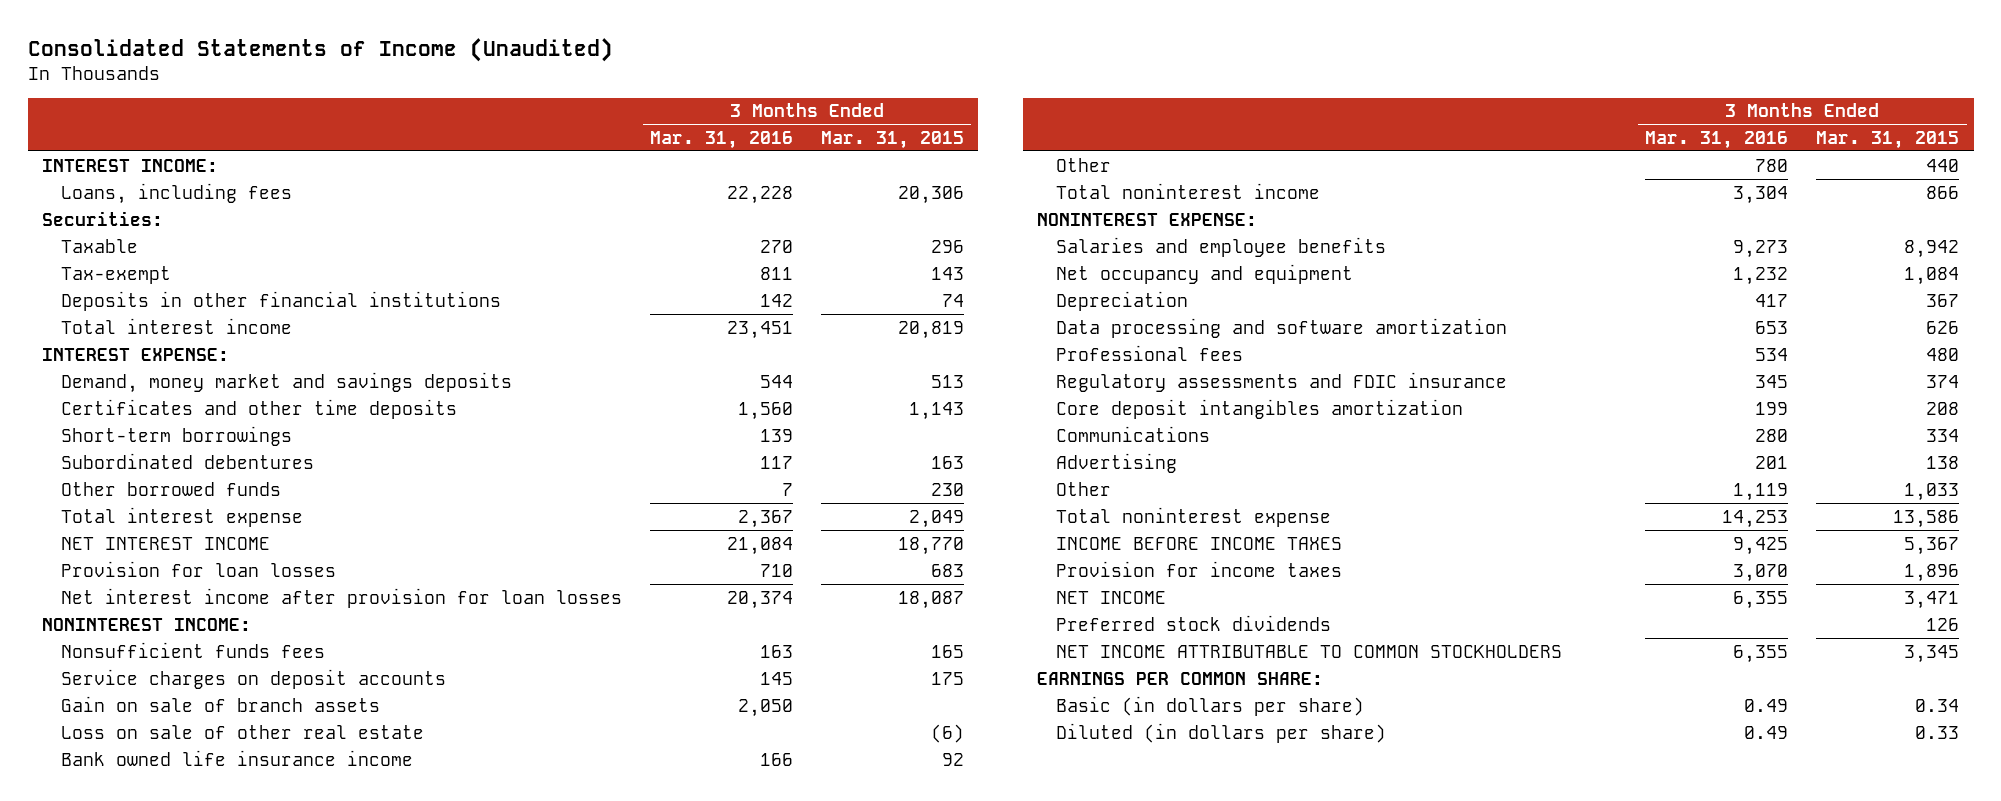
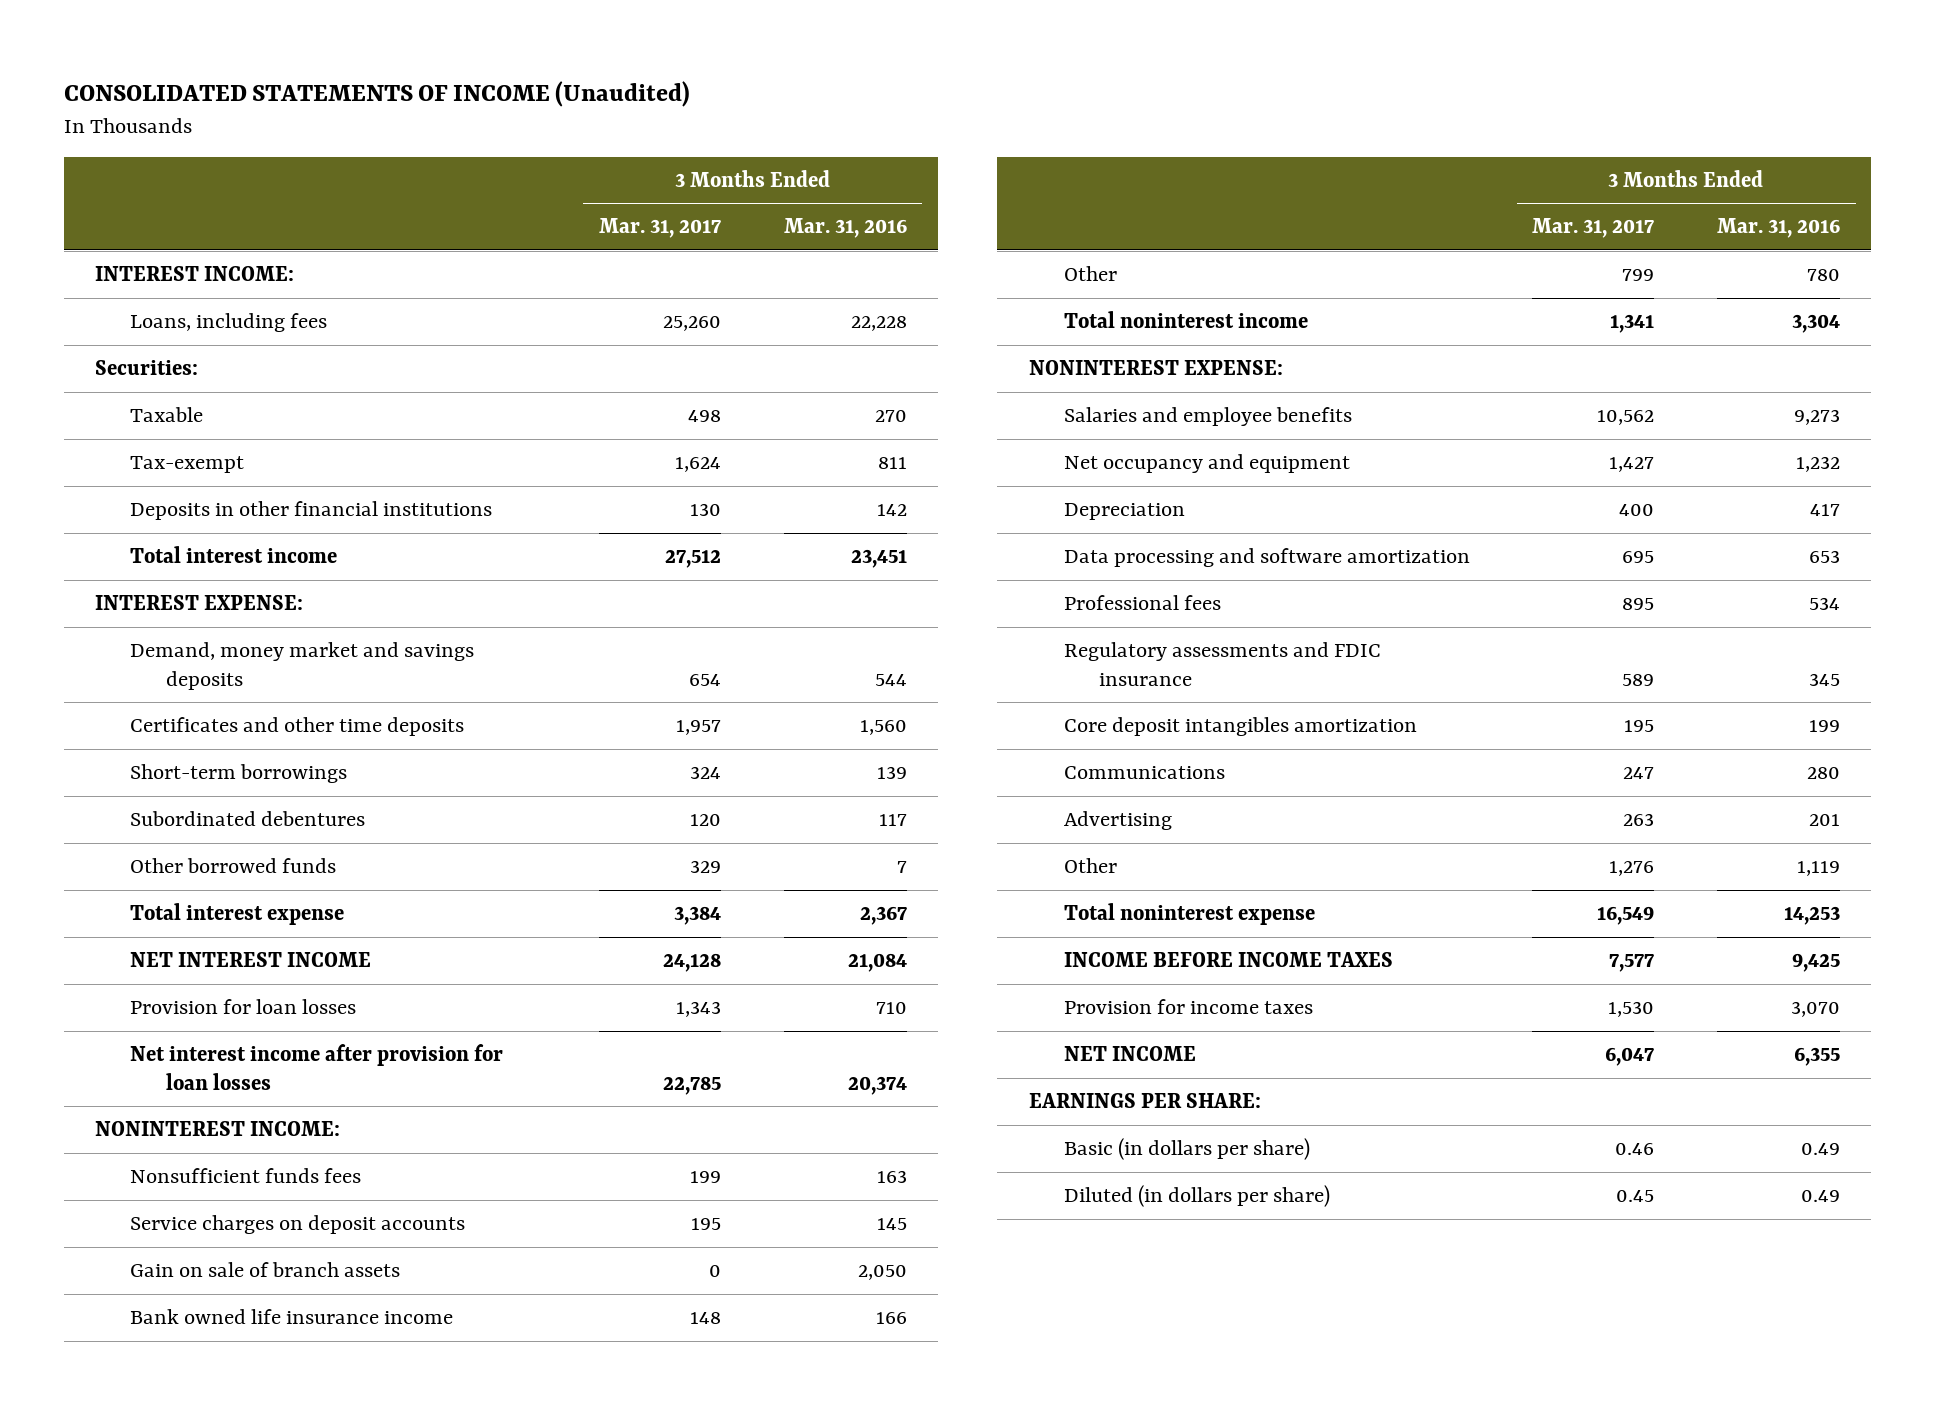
[27,37,613,62] Consolidated Statements of Income (Unaudited) -> [63,80,690,107] CONSOLIDATED STATEMENTS OF INCOME (Unaudited)
[821,130,965,149] Mar. 31, 2015 -> none
none -> [598,218,721,239] Mar. 31, 2017
[60,724,424,739] Loss on sale of other real estate -> none
[1056,614,1332,631] Preferred stock dividends -> none
[1056,644,1563,658] NET INCOME ATTRIBUTABLE TO COMMON STOCKHOLDERS -> none
[1037,671,1324,685] EARNINGS PER COMMON SHARE: -> [1028,1093,1261,1109] EARNINGS PER SHARE:

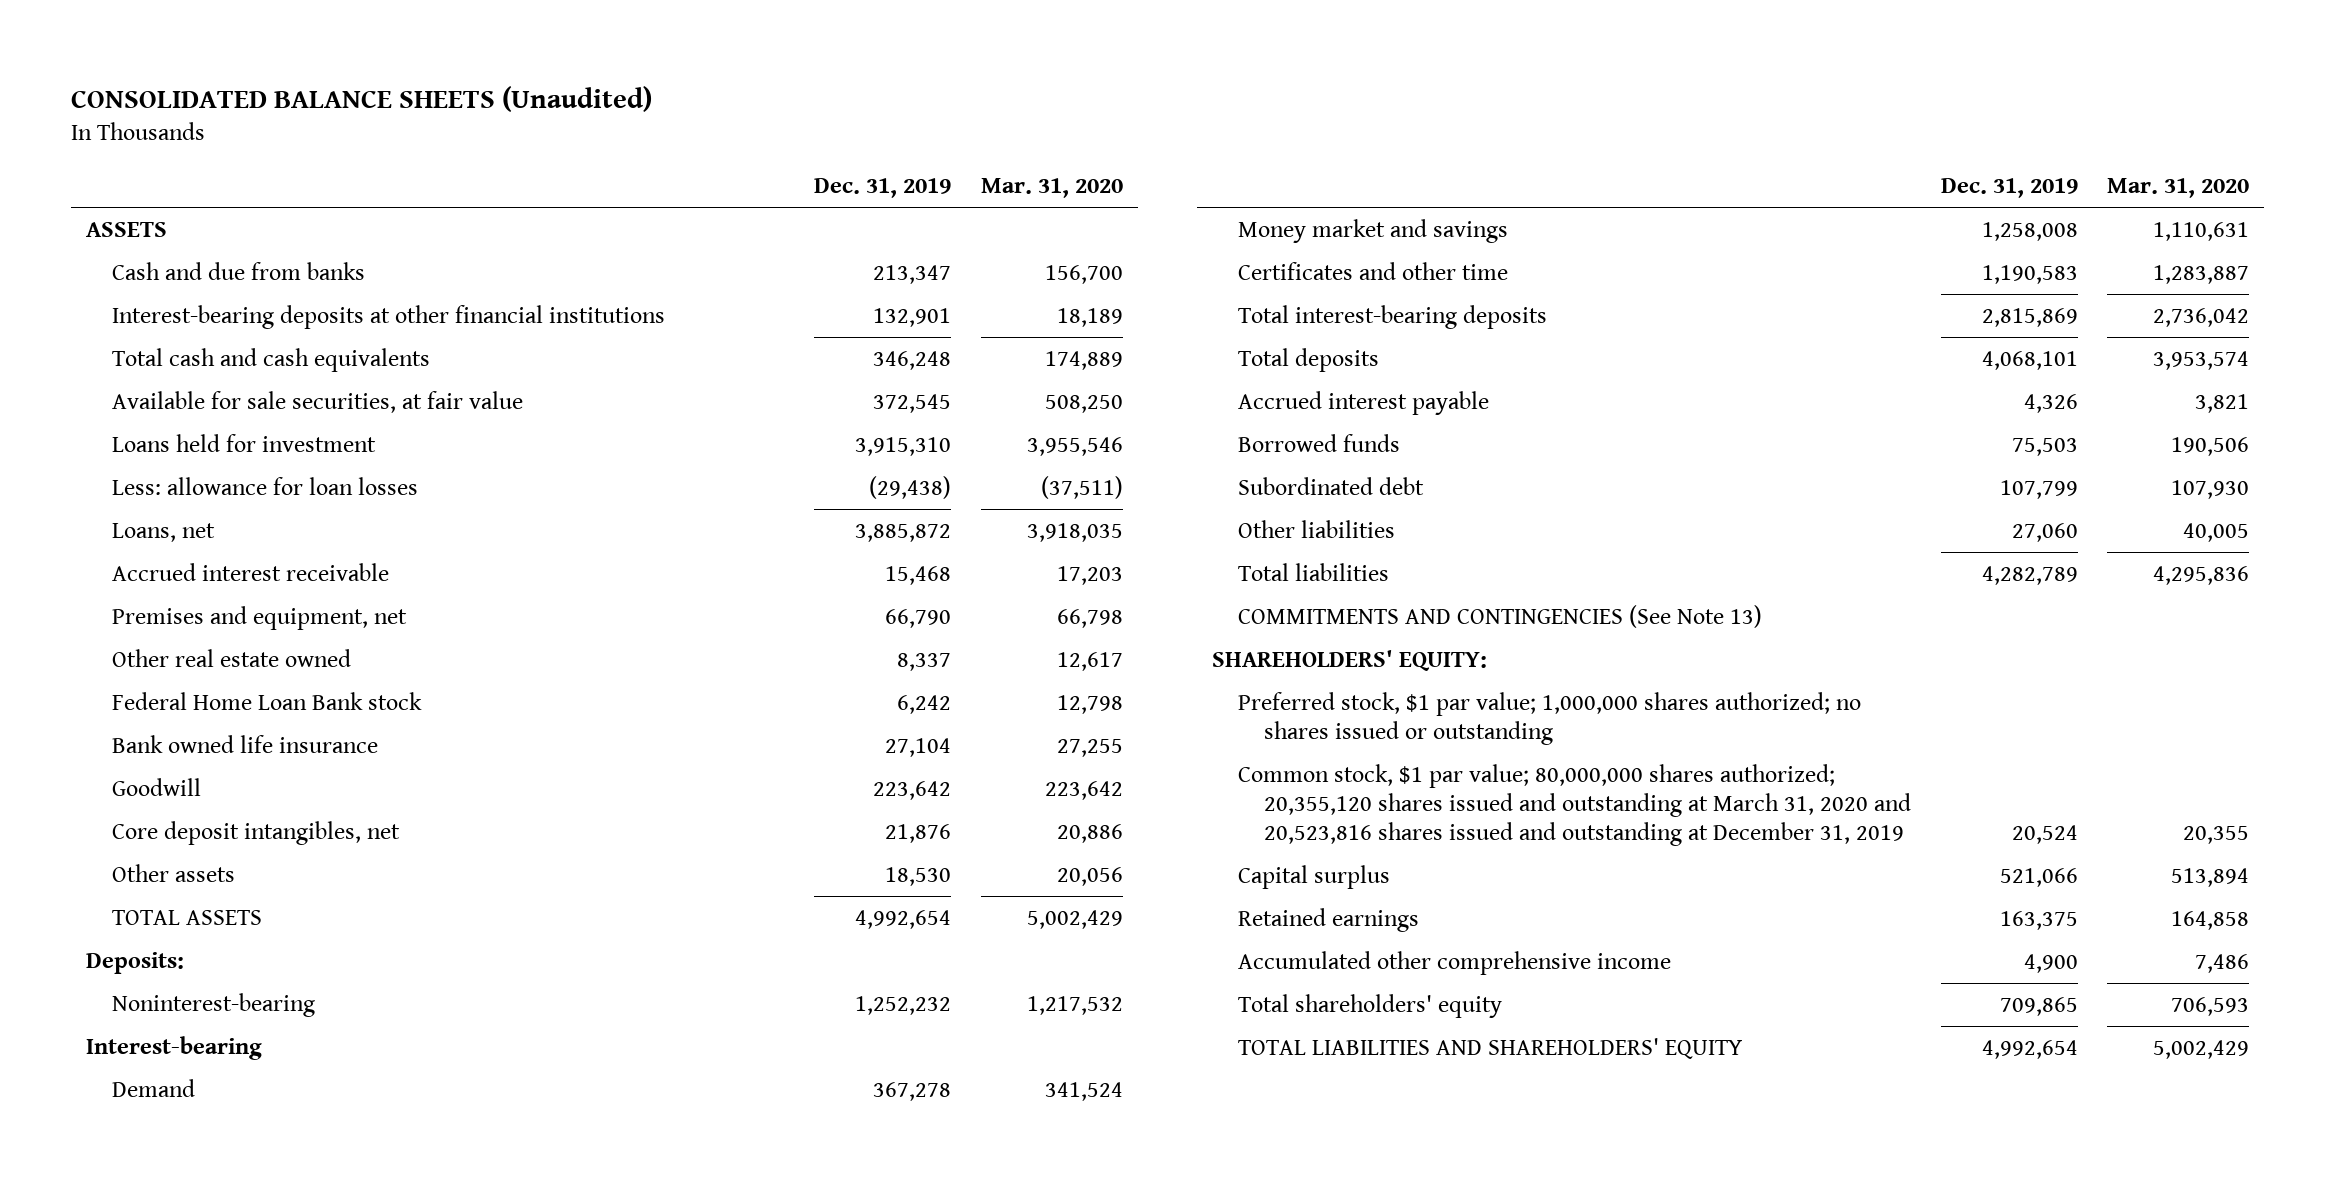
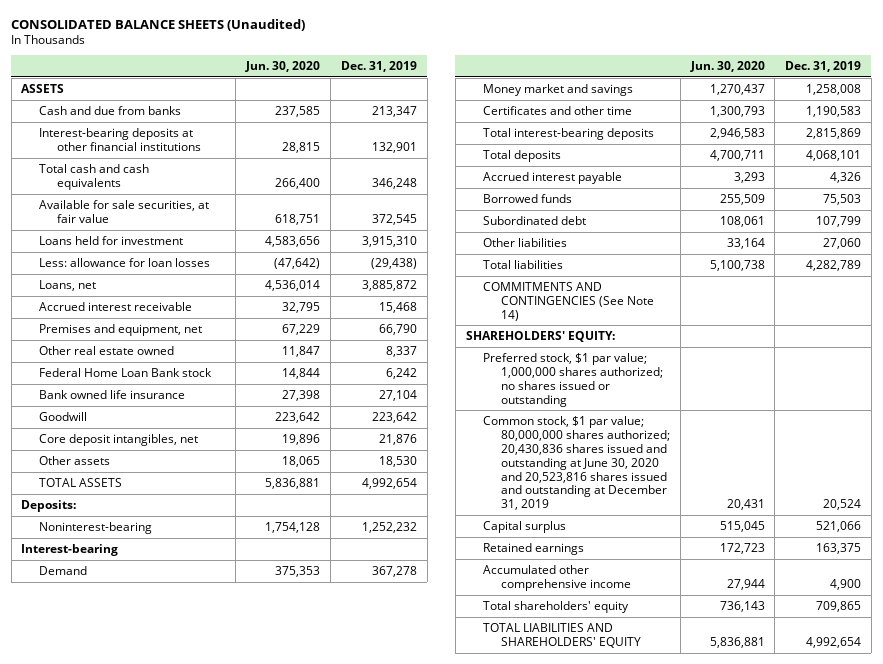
[981,177,1124,198] Mar. 31, 2020 -> none
none -> [245,61,321,73] Jun. 30, 2020
[1238,605,1763,629] COMMITMENTS AND CONTINGENCIES (See Note 13) -> [483,281,654,321] COMMITMENTS AND CONTINGENCIES (See Note 14)
[1238,764,1911,846] Common stock, $1 par value; 80,000,000 shares authorized; 20,355,120 shares issued and outstanding at March 31, 2020 and 20,523,816 shares issued and outstanding at December 31, 2019 -> [483,415,670,511] Common stock, $1 par value; 80,000,000 shares authorized; 20,430,836 shares issued and outstanding at June 30, 2020 and 20,523,816 shares issued and outstanding at December 31, 2019

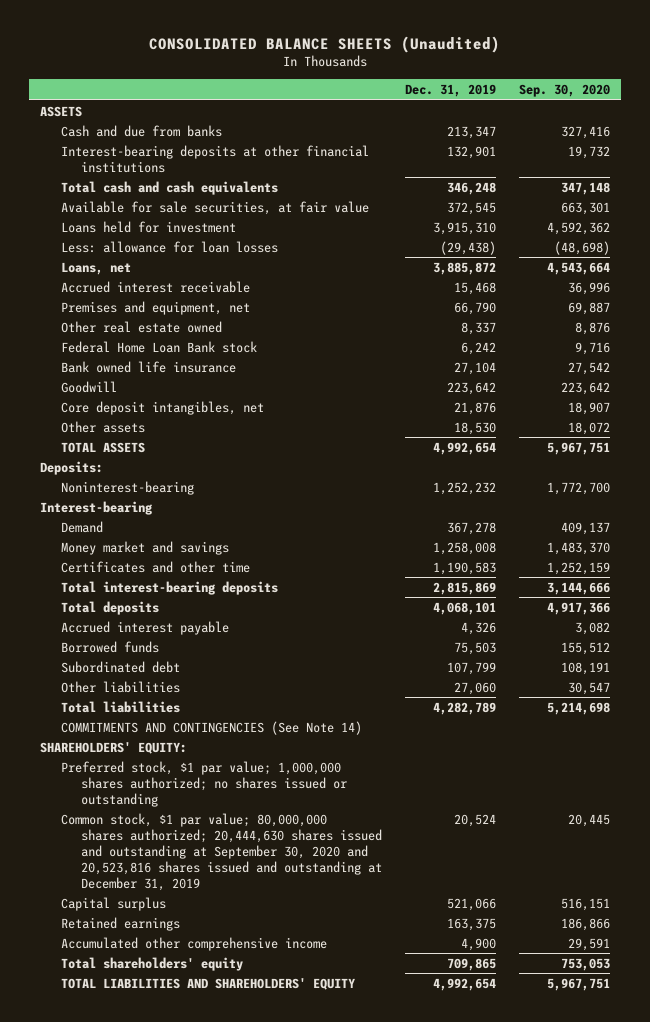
[245,61,321,73] Jun. 30, 2020 -> none
none -> [518,83,610,97] Sep. 30, 2020
[483,415,670,511] Common stock, $1 par value; 80,000,000 shares authorized; 20,430,836 shares issued and outstanding at June 30, 2020 and 20,523,816 shares issued and outstanding at December 31, 2019 -> [60,812,383,891] Common stock, $1 par value; 80,000,000 shares authorized; 20,444,630 shares issued and outstanding at September 30, 2020 and 20,523,816 shares issued and outstanding at December 31, 2019

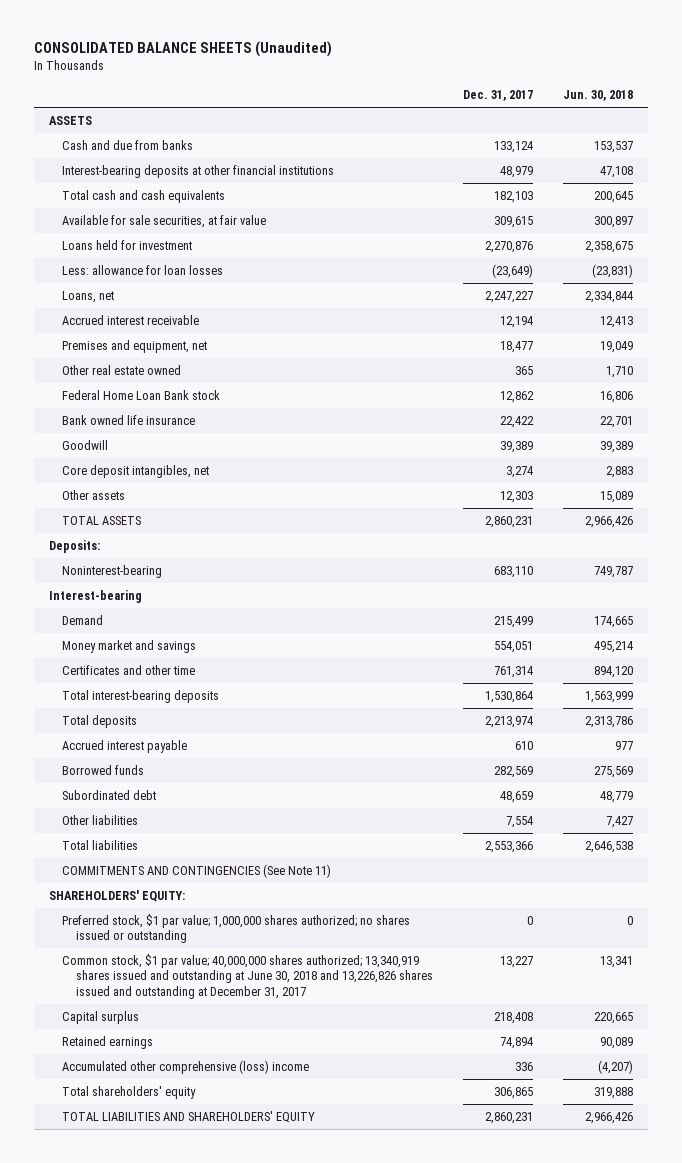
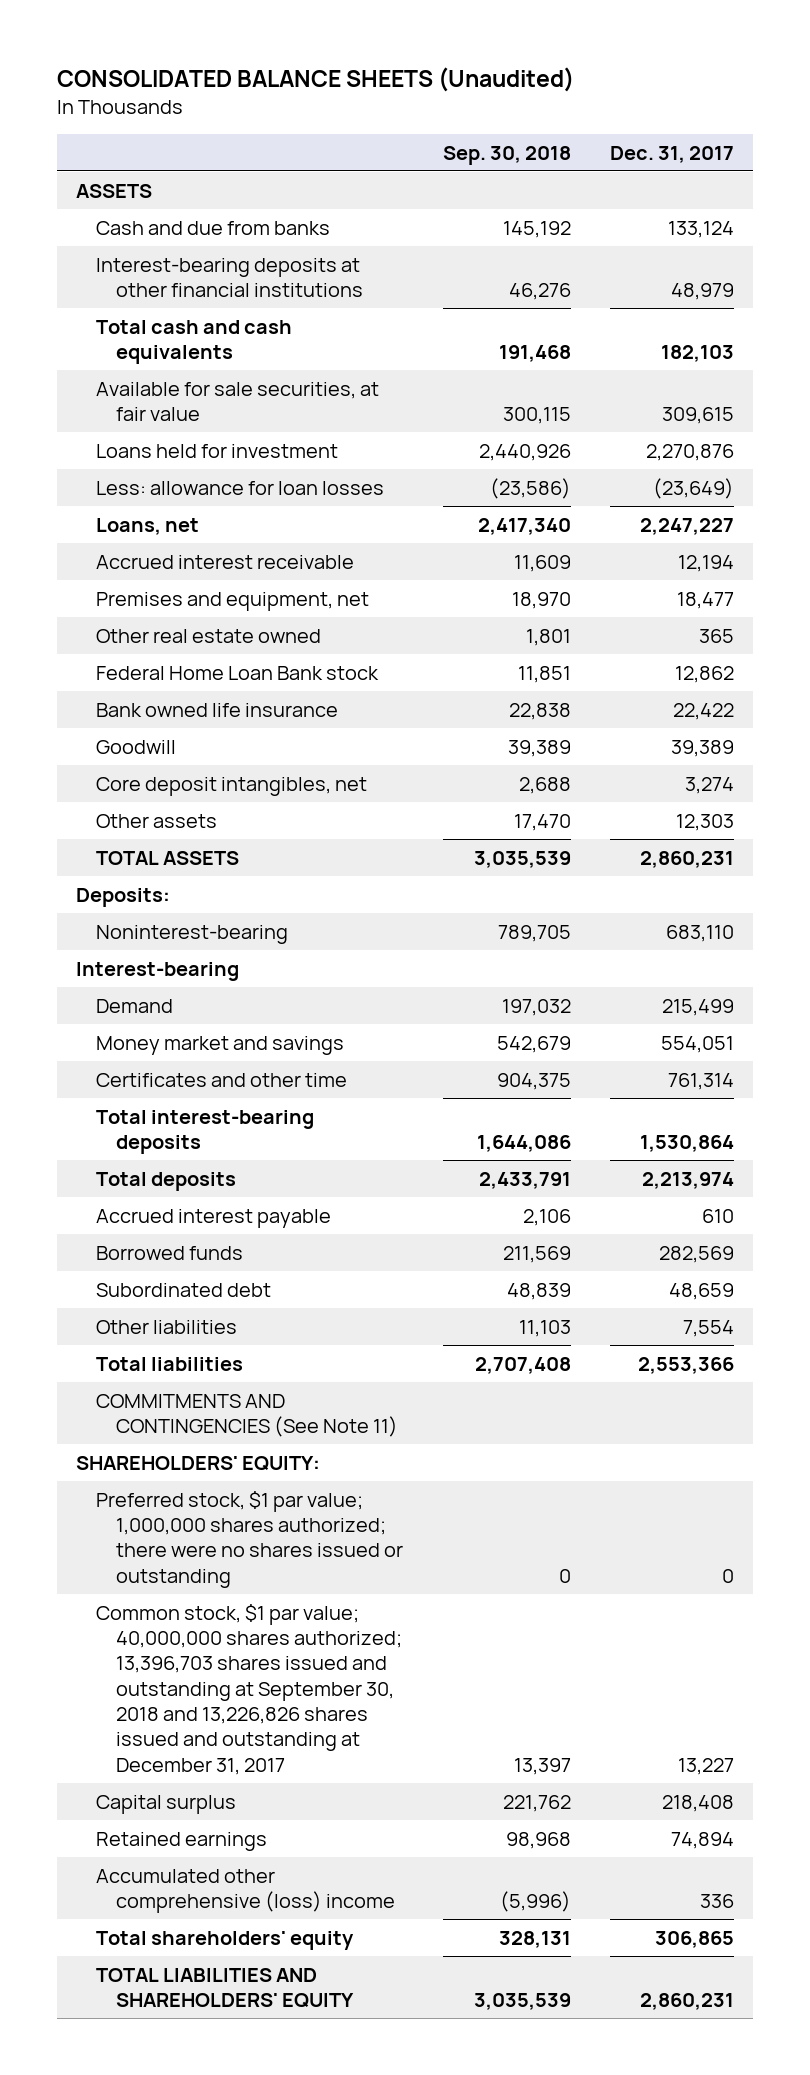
[563,90,634,102] Jun. 30, 2018 -> none
none -> [442,145,571,165] Sep. 30, 2018
[62,913,411,944] Preferred stock, $1 par value; 1,000,000 shares authorized; no shares issued or outstanding -> [96,1490,404,1588] Preferred stock, $1 par value; 1,000,000 shares authorized; there were no shares issued or outstanding
[62,953,433,999] Common stock, $1 par value; 40,000,000 shares authorized; 13,340,919 shares issued and outstanding at June 30, 2018 and 13,226,826 shares issued and outstanding at December 31, 2017 -> [96,1603,403,1775] Common stock, $1 par value; 40,000,000 shares authorized; 13,396,703 shares issued and outstanding at September 30, 2018 and 13,226,826 shares issued and outstanding at December 31, 2017

